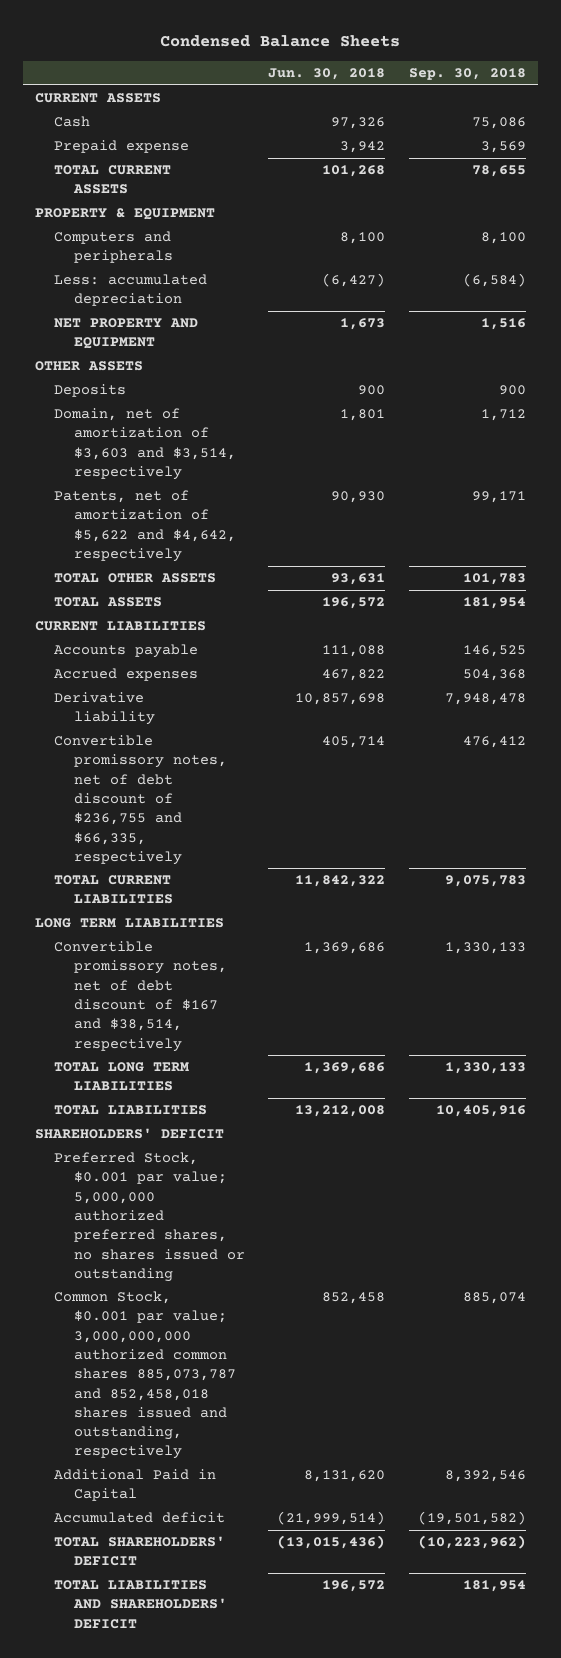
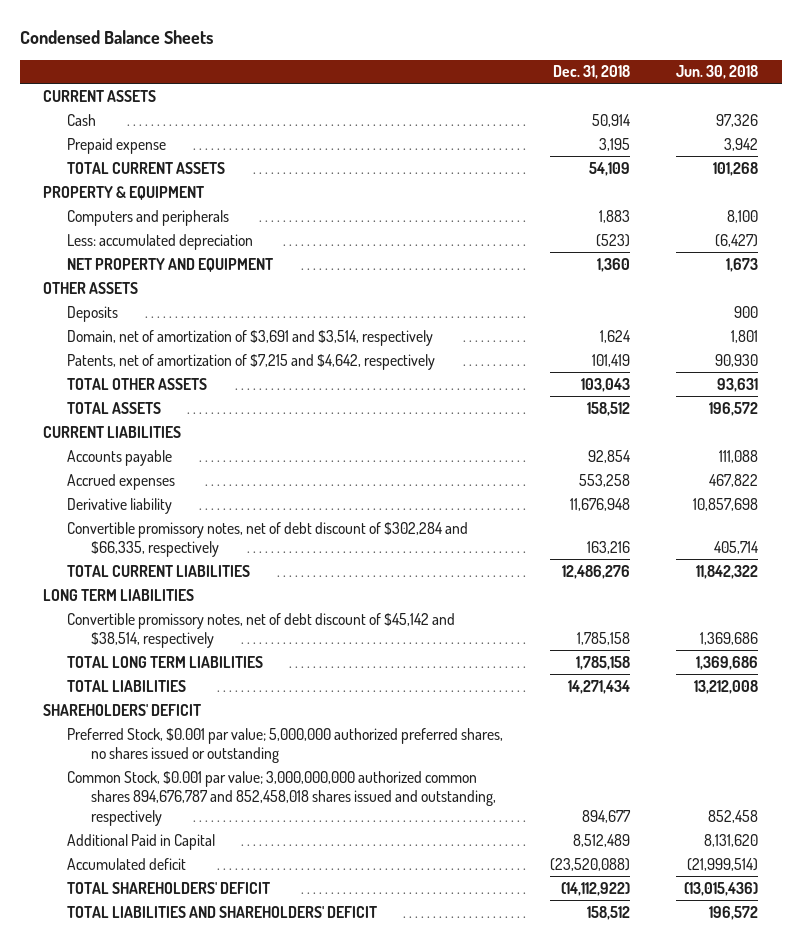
[408,68,526,81] Sep. 30, 2018 -> none
none -> [552,65,630,80] Dec. 31, 2018
[54,408,236,481] Domain, net of amortization of $3,603 and $3,514, respectively -> [67,329,434,346] Domain, net of amortization of $3,691 and $3,514, respectively
[54,490,236,563] Patents, net of amortization of $5,622 and $4,642, respectively -> [67,353,436,370] Patents, net of amortization of $7,215 and $4,642, respectively
[54,735,227,865] Convertible promissory notes, net of debt discount of $236,755 and $66,335, respectively -> [67,521,469,558] Convertible promissory notes, net of debt discount of $302,284 and $66,335, respectively
[54,941,227,1052] Convertible promissory notes, net of debt discount of $167 and $38,514, respectively -> [67,612,456,649] Convertible promissory notes, net of debt discount of $45,142 and $38,514, respectively
[54,1291,236,1460] Common Stock, $0.001 par value; 3,000,000,000 authorized common shares 885,073,787 and 852,458,018 shares issued and outstanding, respectively -> [67,770,497,826] Common Stock, $0.001 par value; 3,000,000,000 authorized common shares 894,676,787 and 852,458,018 shares issued and outstanding, respectively

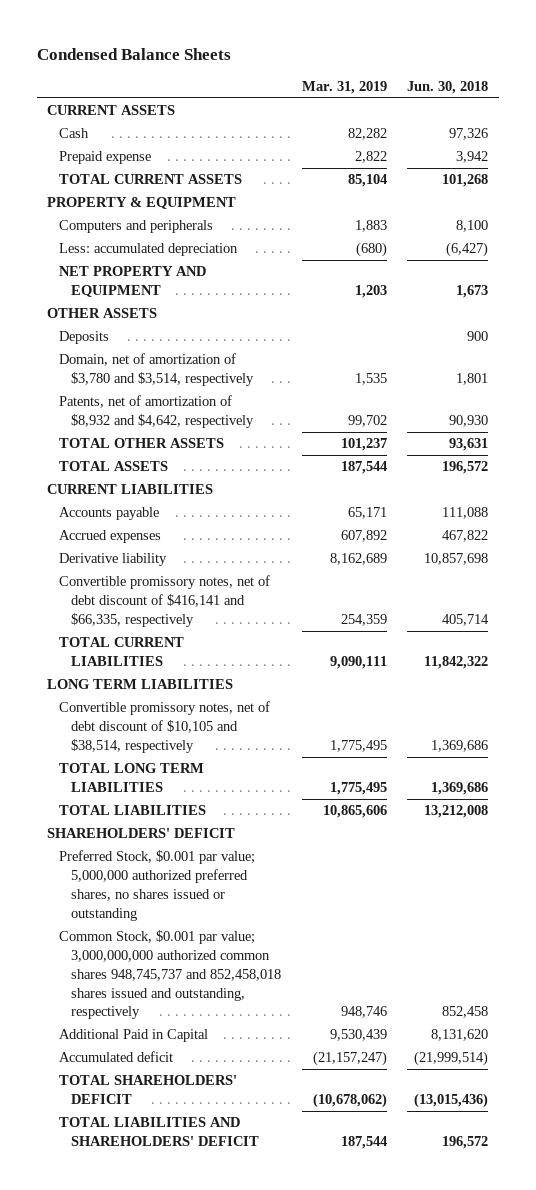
[552,65,630,80] Dec. 31, 2018 -> none
none -> [301,80,387,94] Mar. 31, 2019
[67,329,434,346] Domain, net of amortization of $3,691 and $3,514, respectively -> [59,353,254,387] Domain, net of amortization of $3,780 and $3,514, respectively
[67,353,436,370] Patents, net of amortization of $7,215 and $4,642, respectively -> [59,395,254,429] Patents, net of amortization of $8,932 and $4,642, respectively
[67,521,469,558] Convertible promissory notes, net of debt discount of $302,284 and $66,335, respectively -> [59,575,271,627] Convertible promissory notes, net of debt discount of $416,141 and $66,335, respectively
[67,612,456,649] Convertible promissory notes, net of debt discount of $45,142 and $38,514, respectively -> [59,701,271,753] Convertible promissory notes, net of debt discount of $10,105 and $38,514, respectively
[67,770,497,826] Common Stock, $0.001 par value; 3,000,000,000 authorized common shares 894,676,787 and 852,458,018 shares issued and outstanding, respectively -> [59,930,281,1020] Common Stock, $0.001 par value; 3,000,000,000 authorized common shares 948,745,737 and 852,458,018 shares issued and outstanding, respectively

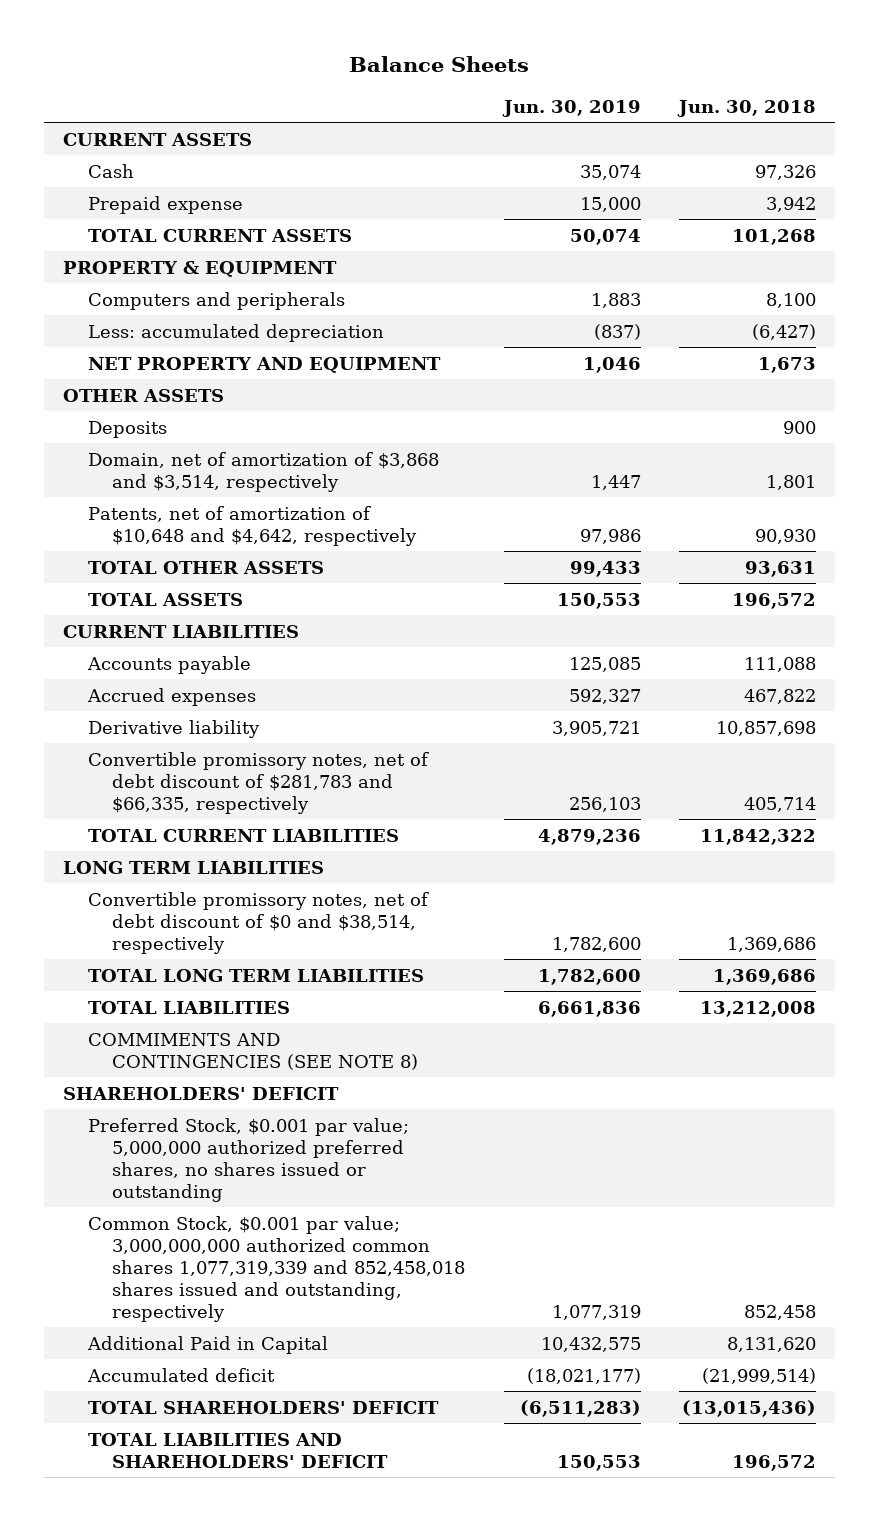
[36,47,231,60] Condensed Balance Sheets -> [349,56,530,73] Balance Sheets
[301,80,387,94] Mar. 31, 2019 -> none
none -> [501,99,641,117] Jun. 30, 2019
[59,353,254,387] Domain, net of amortization of $3,780 and $3,514, respectively -> [87,451,439,492] Domain, net of amortization of $3,868 and $3,514, respectively
[59,395,254,429] Patents, net of amortization of $8,932 and $4,642, respectively -> [87,505,418,546] Patents, net of amortization of $10,648 and $4,642, respectively
[59,575,271,627] Convertible promissory notes, net of debt discount of $416,141 and $66,335, respectively -> [87,751,429,814] Convertible promissory notes, net of debt discount of $281,783 and $66,335, respectively
[59,701,271,753] Convertible promissory notes, net of debt discount of $10,105 and $38,514, respectively -> [87,891,429,954] Convertible promissory notes, net of debt discount of $0 and $38,514, respectively
none -> [87,1032,419,1070] COMMIMENTS AND CONTINGENCIES (SEE NOTE 8)
[59,930,281,1020] Common Stock, $0.001 par value; 3,000,000,000 authorized common shares 948,745,737 and 852,458,018 shares issued and outstanding, respectively -> [87,1215,466,1322] Common Stock, $0.001 par value; 3,000,000,000 authorized common shares 1,077,319,339 and 852,458,018 shares issued and outstanding, respectively

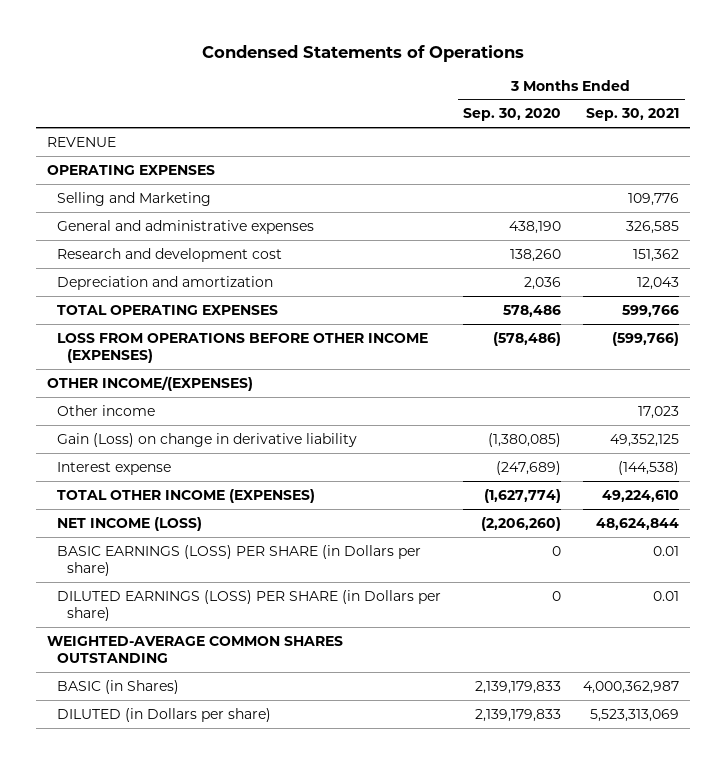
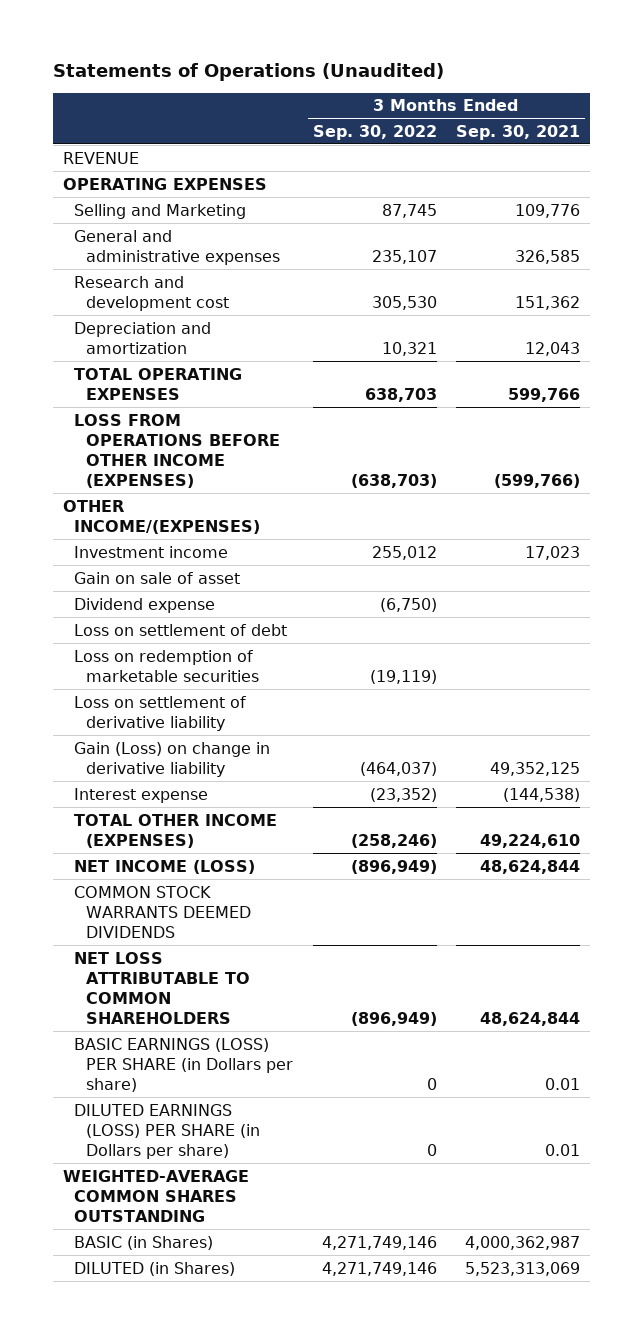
[202,44,525,62] Condensed Statements of Operations -> [52,63,444,82] Statements of Operations (Unaudited)
[463,108,562,122] Sep. 30, 2020 -> none
none -> [312,124,437,140] Sep. 30, 2022
[57,404,156,416] Other income -> [74,545,229,558] Investment income
none -> [74,571,241,584] Gain on sale of asset
none -> [74,597,216,613] Dividend expense
none -> [74,623,288,636] Loss on settlement of debt
none -> [74,649,260,682] Loss on redemption of marketable securities
none -> [74,695,247,731] Loss on settlement of derivative liability
none -> [74,885,252,939] COMMON STOCK WARRANTS DEEMED DIVIDENDS
none -> [74,951,251,1025] NET LOSS ATTRIBUTABLE TO COMMON SHAREHOLDERS
[57,707,272,722] DILUTED (in Dollars per share) -> [74,1261,236,1276] DILUTED (in Shares)

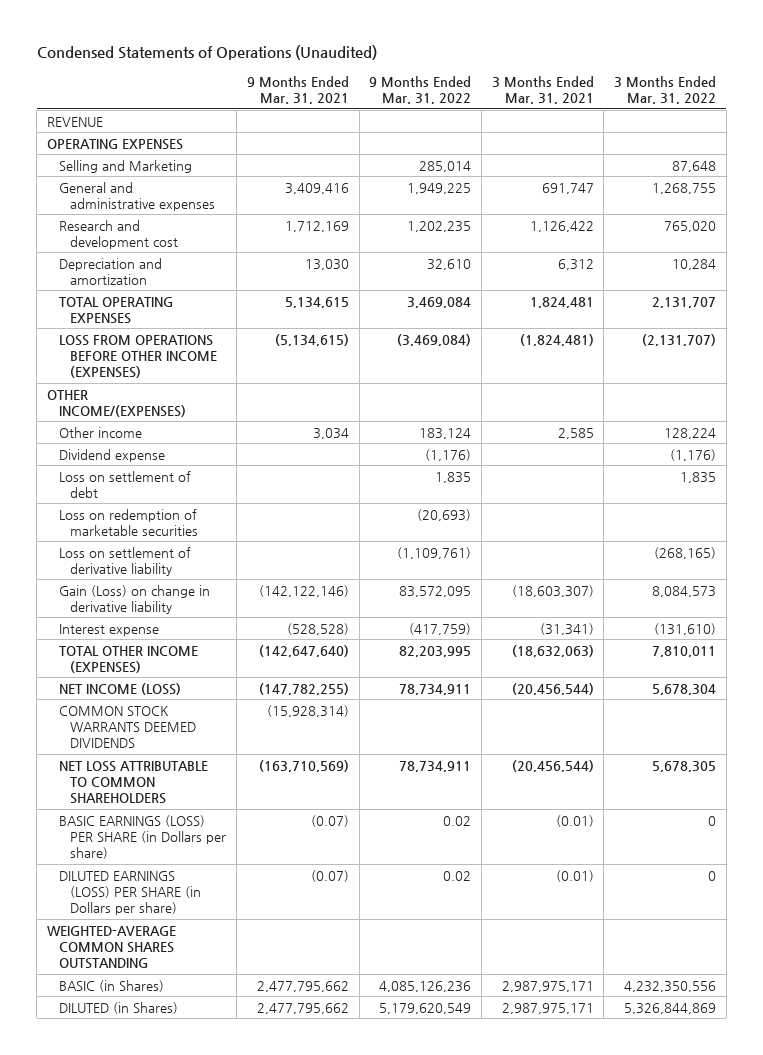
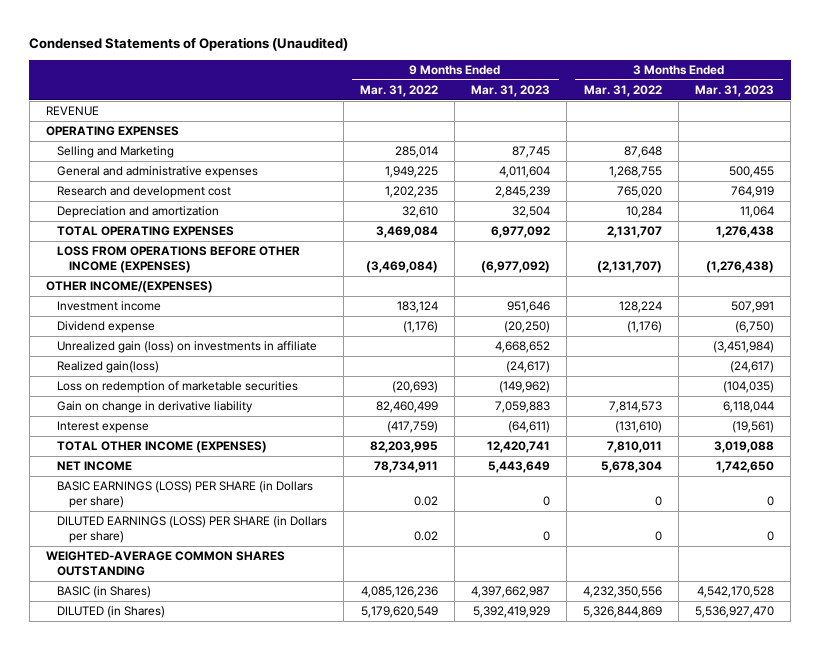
[246,75,349,105] 9 Months Ended Mar. 31, 2021 -> none
[491,75,594,105] 3 Months Ended Mar. 31, 2021 -> none
none -> [471,85,551,98] Mar. 31, 2023
none -> [695,85,775,98] Mar. 31, 2023
[58,426,142,438] Other income -> [57,301,162,312] Investment income
[58,470,191,498] Loss on settlement of debt -> none
none -> [57,341,318,354] Unrealized gain (loss) on investments in affiliate
none -> [57,361,160,374] Realized gain(loss)
[58,546,191,576] Loss on settlement of derivative liability -> none
[58,584,210,614] Gain (Loss) on change in derivative liability -> [57,401,254,414] Gain on change in derivative liability
[399,585,472,597] 83,572,095 -> [376,401,439,414] 82,460,499
[652,585,717,597] 8,084,573 -> [609,401,663,414] 7,814,573
[58,705,197,749] COMMON STOCK WARRANTS DEEMED DIVIDENDS -> none
[58,760,208,805] NET LOSS ATTRIBUTABLE TO COMMON SHAREHOLDERS -> none
[58,682,181,695] NET INCOME (LOSS) -> [57,461,133,472] NET INCOME

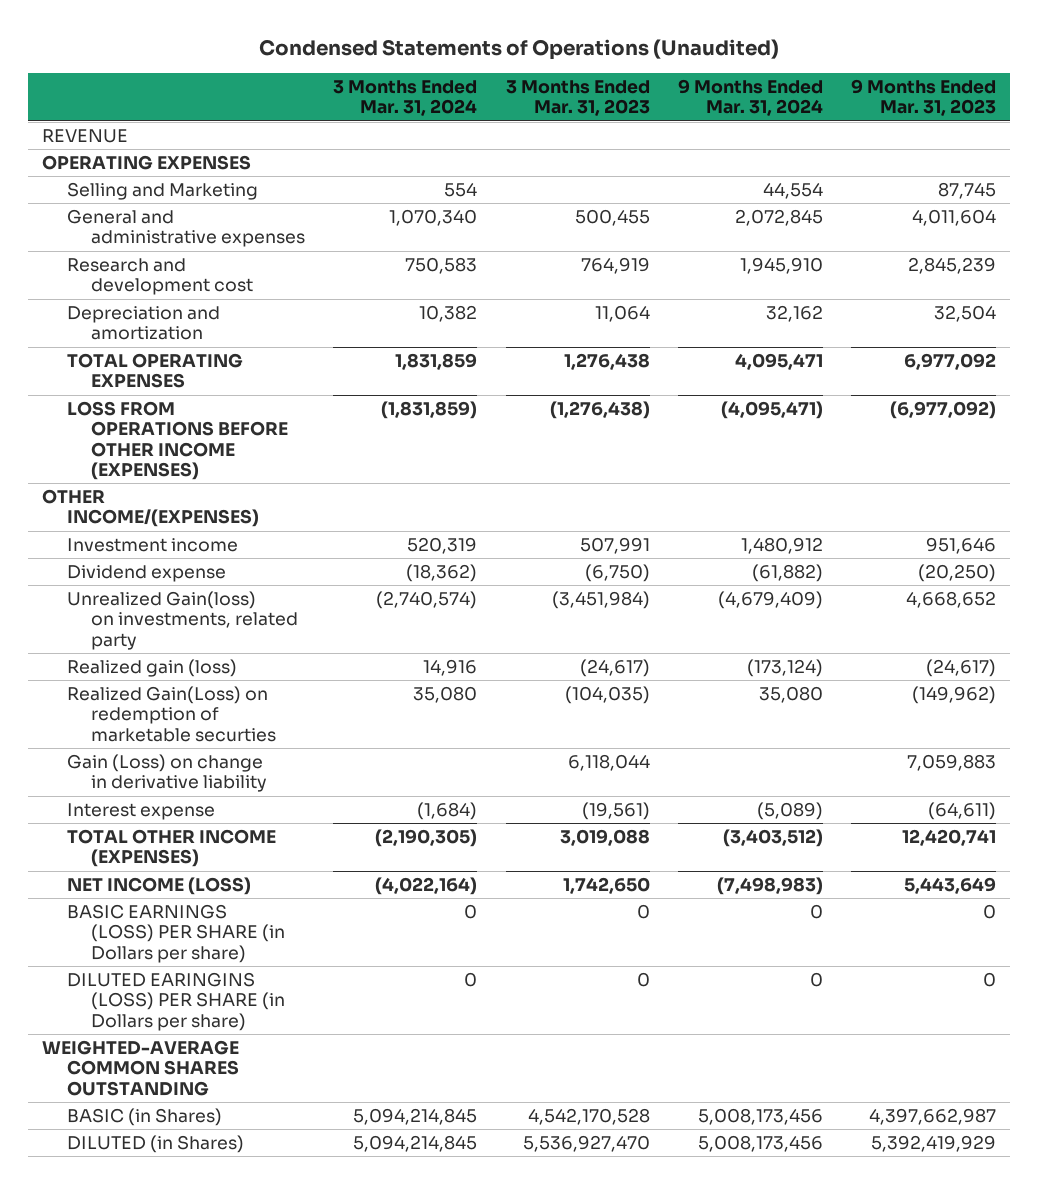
[360,85,439,98] Mar. 31, 2022 -> none
[584,85,663,98] Mar. 31, 2022 -> none
none -> [333,79,478,117] 3 Months Ended Mar. 31, 2024
none -> [677,78,823,117] 9 Months Ended Mar. 31, 2024
[57,341,318,354] Unrealized gain (loss) on investments in affiliate -> [66,590,299,650] Unrealized Gain(loss) on investments, related party
[57,361,160,374] Realized gain(loss) -> [66,658,237,677] Realized gain (loss)
[57,381,299,394] Loss on redemption of marketable securities -> [66,685,277,742] Realized Gain(Loss) on redemption of marketable securties
[57,401,254,414] Gain on change in derivative liability -> [66,753,268,793] Gain (Loss) on change in derivative liability
[57,461,133,472] NET INCOME -> [66,876,251,895] NET INCOME (LOSS)
[57,516,328,544] DILUTED EARNINGS (LOSS) PER SHARE (in Dollars per share) -> [66,971,286,1031] DILUTED EARINGINS (LOSS) PER SHARE (in Dollars per share)

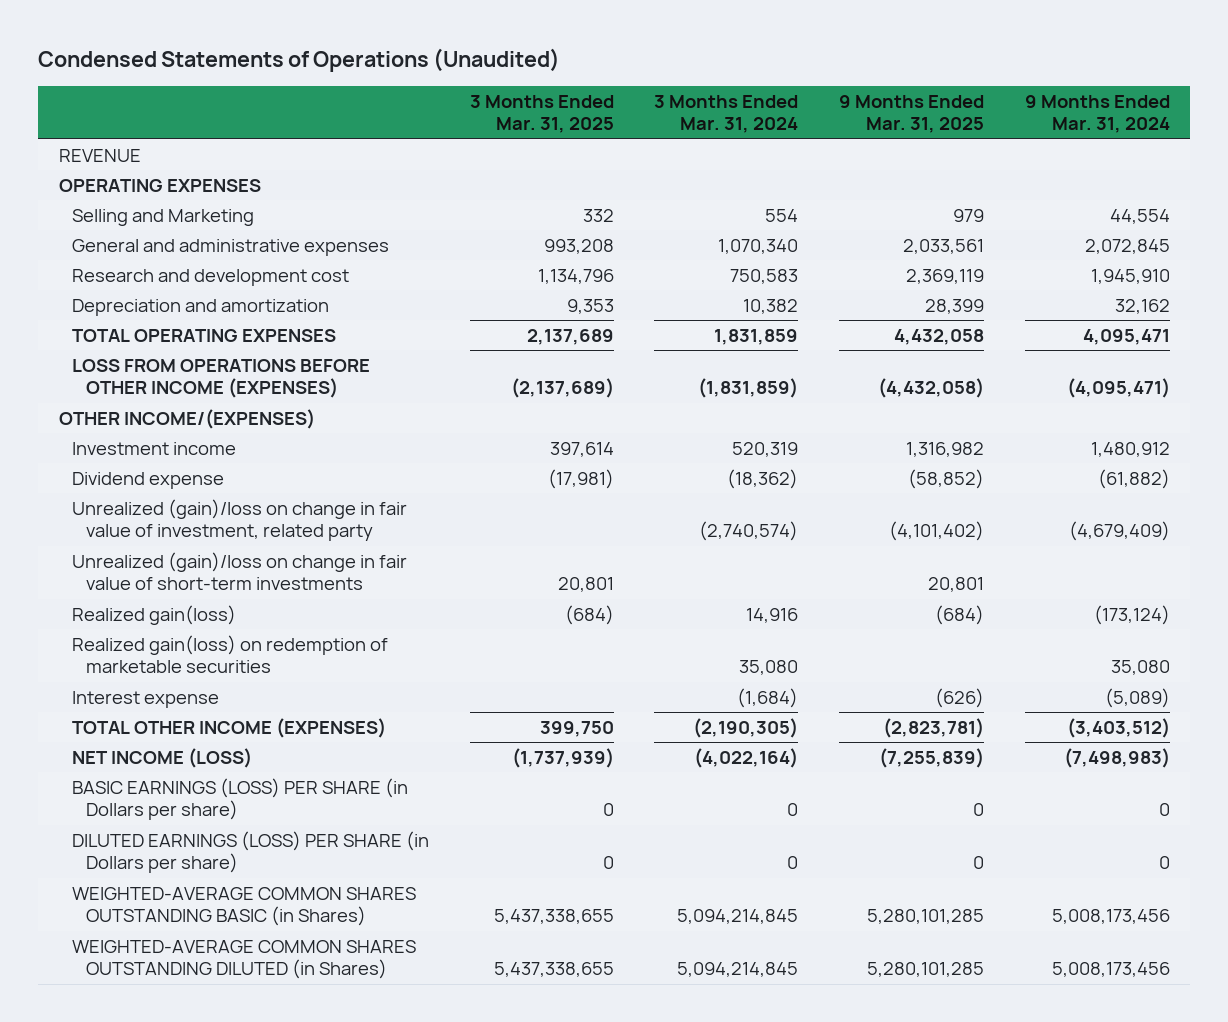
[505,79,650,117] 3 Months Ended Mar. 31, 2023 -> none
[851,78,997,117] 9 Months Ended Mar. 31, 2023 -> none
none -> [469,95,614,134] 3 Months Ended Mar. 31, 2025
none -> [838,95,984,134] 9 Months Ended Mar. 31, 2025
[66,753,268,793] Gain (Loss) on change in derivative liability -> none
[66,590,299,650] Unrealized Gain(loss) on investments, related party -> [72,499,408,542] Unrealized (gain)/loss on change in fair value of investment, related party
none -> [72,552,408,591] Unrealized (gain)/loss on change in fair value of short-term investments
[66,658,237,677] Realized gain (loss) -> [72,605,237,626] Realized gain(loss)
[66,685,277,742] Realized Gain(Loss) on redemption of marketable securties -> [72,635,389,674] Realized gain(loss) on redemption of marketable securities
[42,1039,240,1096] WEIGHTED-AVERAGE COMMON SHARES OUTSTANDING -> none
[66,971,286,1031] DILUTED EARINGINS (LOSS) PER SHARE (in Dollars per share) -> [72,831,430,874] DILUTED EARNINGS (LOSS) PER SHARE (in Dollars per share)
[66,1107,222,1126] BASIC (in Shares) -> [72,887,417,927] WEIGHTED-AVERAGE COMMON SHARES OUTSTANDING BASIC (in Shares)
[66,1134,244,1153] DILUTED (in Shares) -> [72,940,417,980] WEIGHTED-AVERAGE COMMON SHARES OUTSTANDING DILUTED (in Shares)

